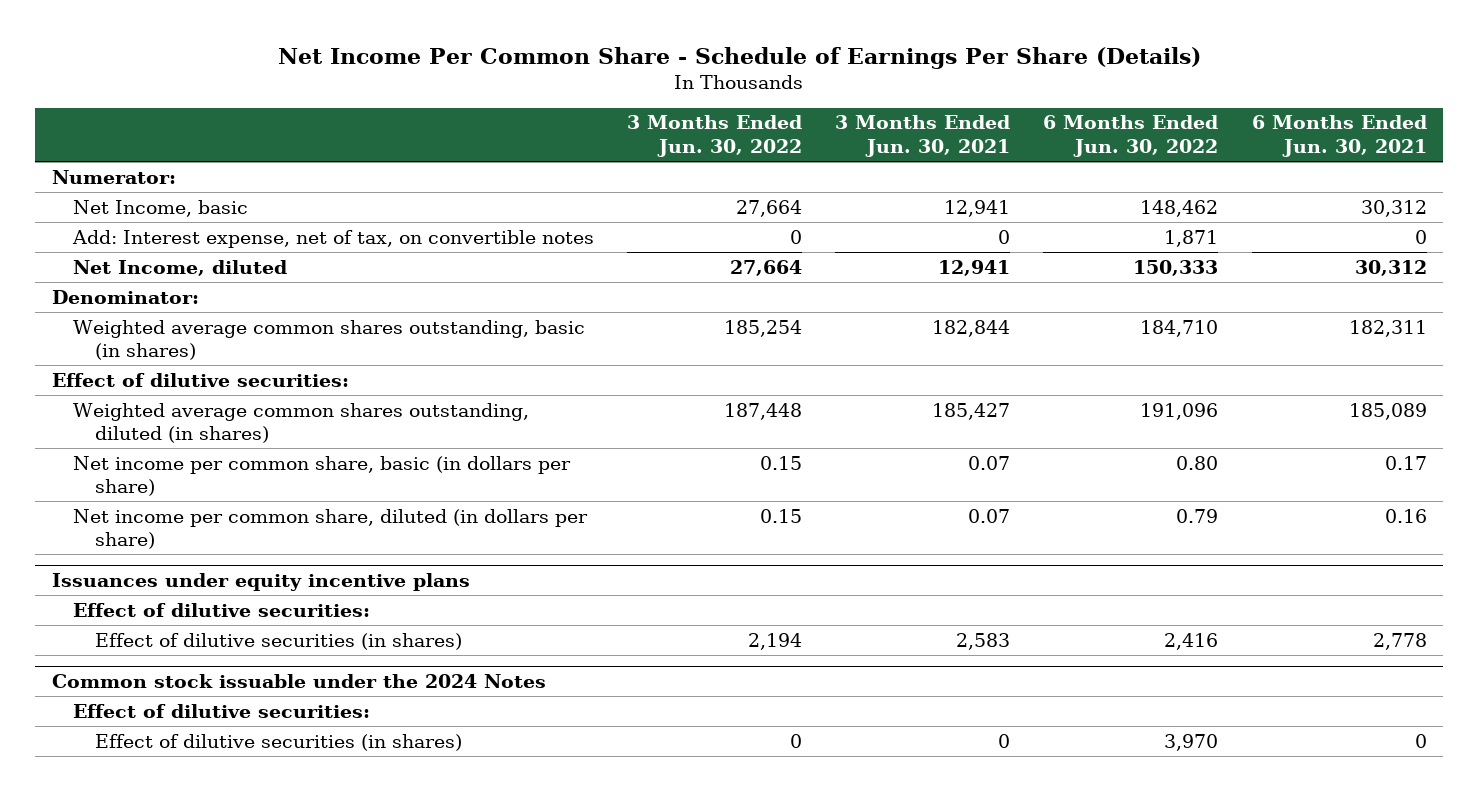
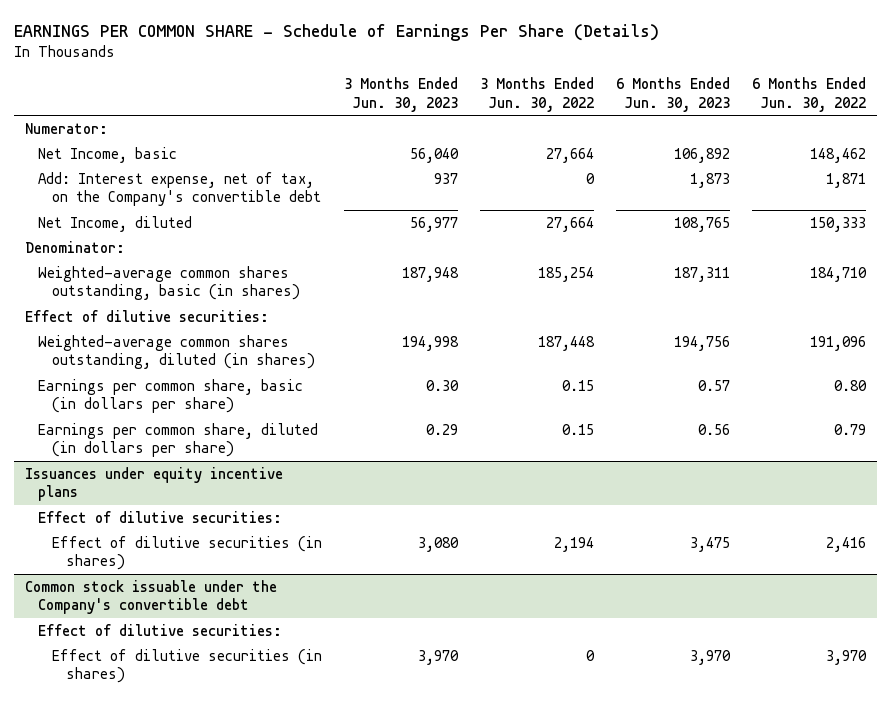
[278,47,1202,70] Net Income Per Common Share - Schedule of Earnings Per Share (Details) -> [13,23,659,41] EARNINGS PER COMMON SHARE - Schedule of Earnings Per Share (Details)
[835,115,1011,158] 3 Months Ended Jun. 30, 2021 -> none
[1251,115,1427,158] 6 Months Ended Jun. 30, 2021 -> none
none -> [343,76,458,112] 3 Months Ended Jun. 30, 2023
none -> [616,76,731,112] 6 Months Ended Jun. 30, 2023
[72,229,595,248] Add: Interest expense, net of tax, on convertible notes -> [38,171,321,207] Add: Interest expense, net of tax, on the Company's convertible debt
[73,319,586,361] Weighted average common shares outstanding, basic (in shares) -> [38,265,300,301] Weighted-average common shares outstanding, basic (in shares)
[73,402,530,444] Weighted average common shares outstanding, diluted (in shares) -> [38,334,315,370] Weighted-average common shares outstanding, diluted (in shares)
[73,455,572,497] Net income per common share, basic (in dollars per share) -> [38,378,304,414] Earnings per common share, basic (in dollars per share)
[73,508,589,550] Net income per common share, diluted (in dollars per share) -> [38,422,319,458] Earnings per common share, diluted (in dollars per share)
[51,674,546,689] Common stock issuable under the 2024 Notes -> none
none -> [24,579,277,615] Common stock issuable under the Company's convertible debt

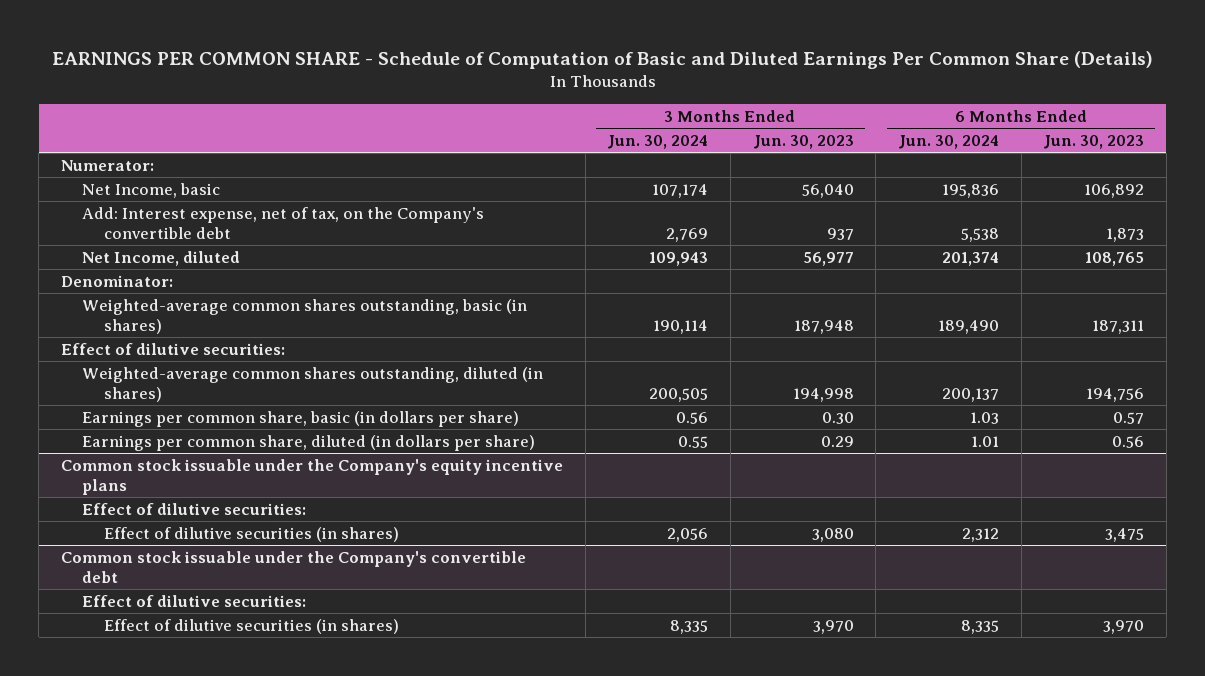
[13,23,659,41] EARNINGS PER COMMON SHARE - Schedule of Earnings Per Share (Details) -> [51,50,1153,69] EARNINGS PER COMMON SHARE - Schedule of Computation of Basic and Diluted Earnings Per Common Share (Details)
[479,76,594,112] 3 Months Ended Jun. 30, 2022 -> none
[752,76,867,112] 6 Months Ended Jun. 30, 2022 -> none
none -> [607,134,709,149] Jun. 30, 2024
none -> [897,134,999,149] Jun. 30, 2024
[24,466,283,502] Issuances under equity incentive plans -> [60,458,563,495] Common stock issuable under the Company's equity incentive plans

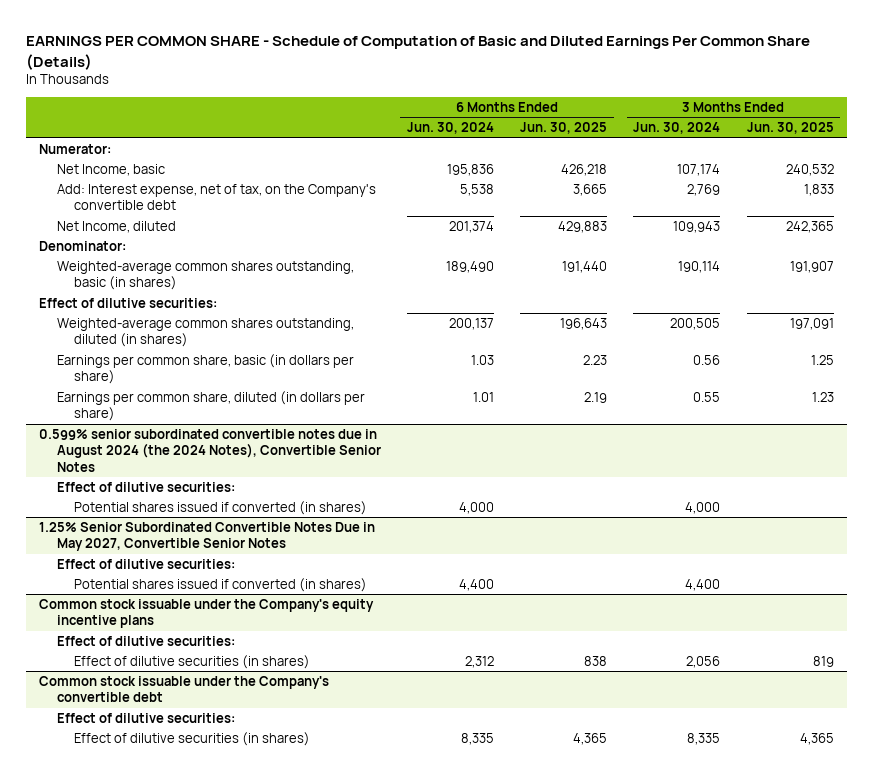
[752,134,854,149] Jun. 30, 2023 -> none
[1043,134,1145,149] Jun. 30, 2023 -> none
none -> [520,122,608,135] Jun. 30, 2025
none -> [746,122,834,135] Jun. 30, 2025
none -> [39,428,381,472] 0.599% senior subordinated convertible notes due in August 2024 (the 2024 Notes), Convertible Senior Notes
none -> [56,481,235,492] Effect of dilutive securities:
none -> [73,500,367,515] Potential shares issued if converted (in shares)
none -> [39,521,376,552] 1.25% Senior Subordinated Convertible Notes Due in May 2027, Convertible Senior Notes
none -> [56,558,235,569] Effect of dilutive securities:
none -> [73,577,367,592] Potential shares issued if converted (in shares)

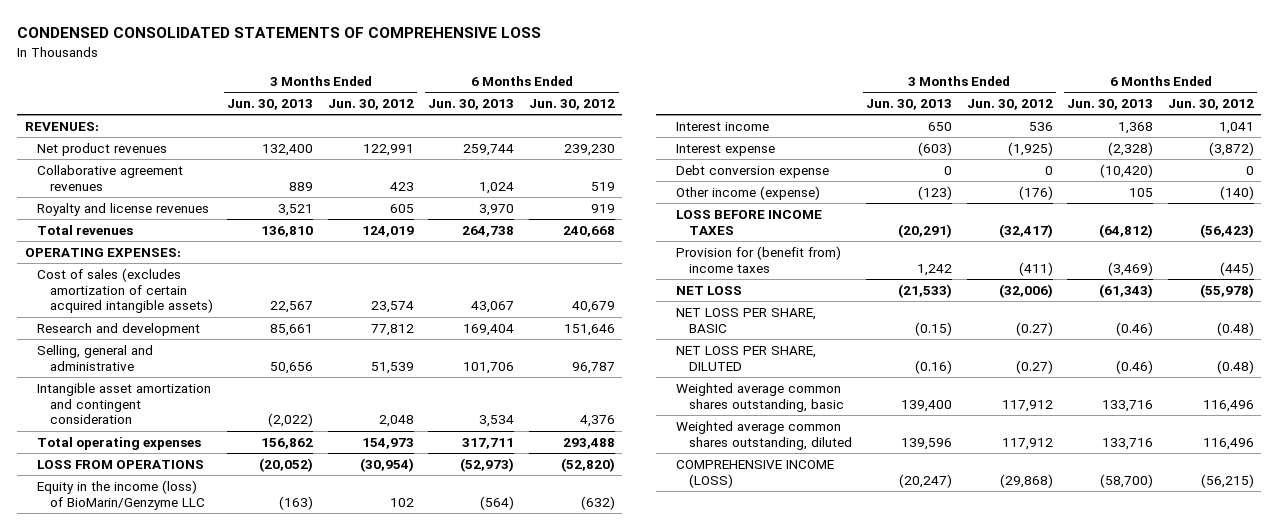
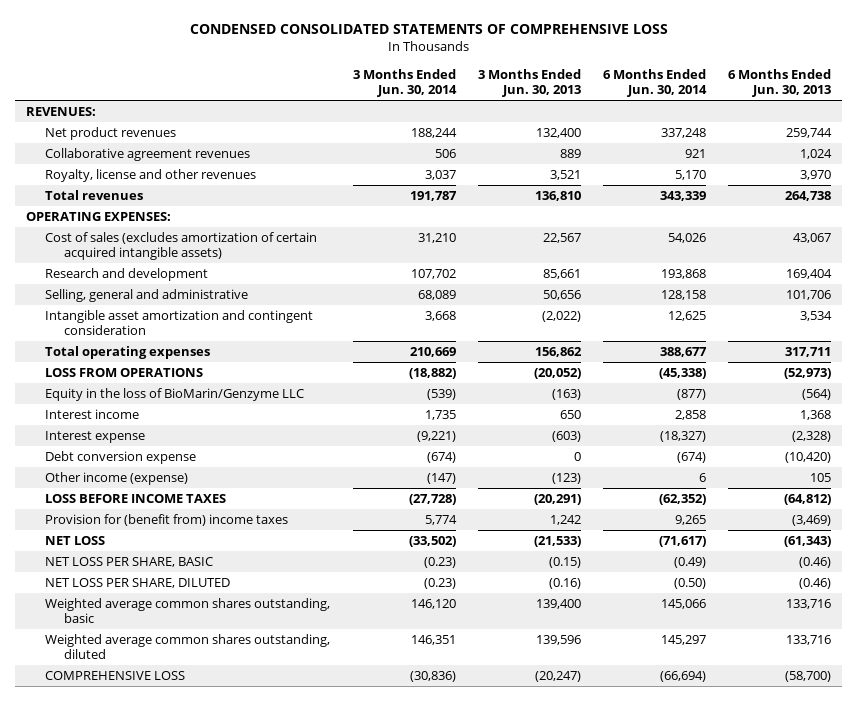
[327,99,414,111] Jun. 30, 2012 -> none
[528,99,615,111] Jun. 30, 2012 -> none
none -> [352,68,457,97] 3 Months Ended Jun. 30, 2014
none -> [602,68,707,97] 6 Months Ended Jun. 30, 2014
[37,202,210,216] Royalty and license revenues -> [45,169,257,183] Royalty, license and other revenues
[37,479,205,510] Equity in the income (loss) of BioMarin/Genzyme LLC -> [45,388,305,402] Equity in the loss of BioMarin/Genzyme LLC
[676,459,835,488] COMPREHENSIVE INCOME (LOSS) -> [45,671,186,681] COMPREHENSIVE LOSS

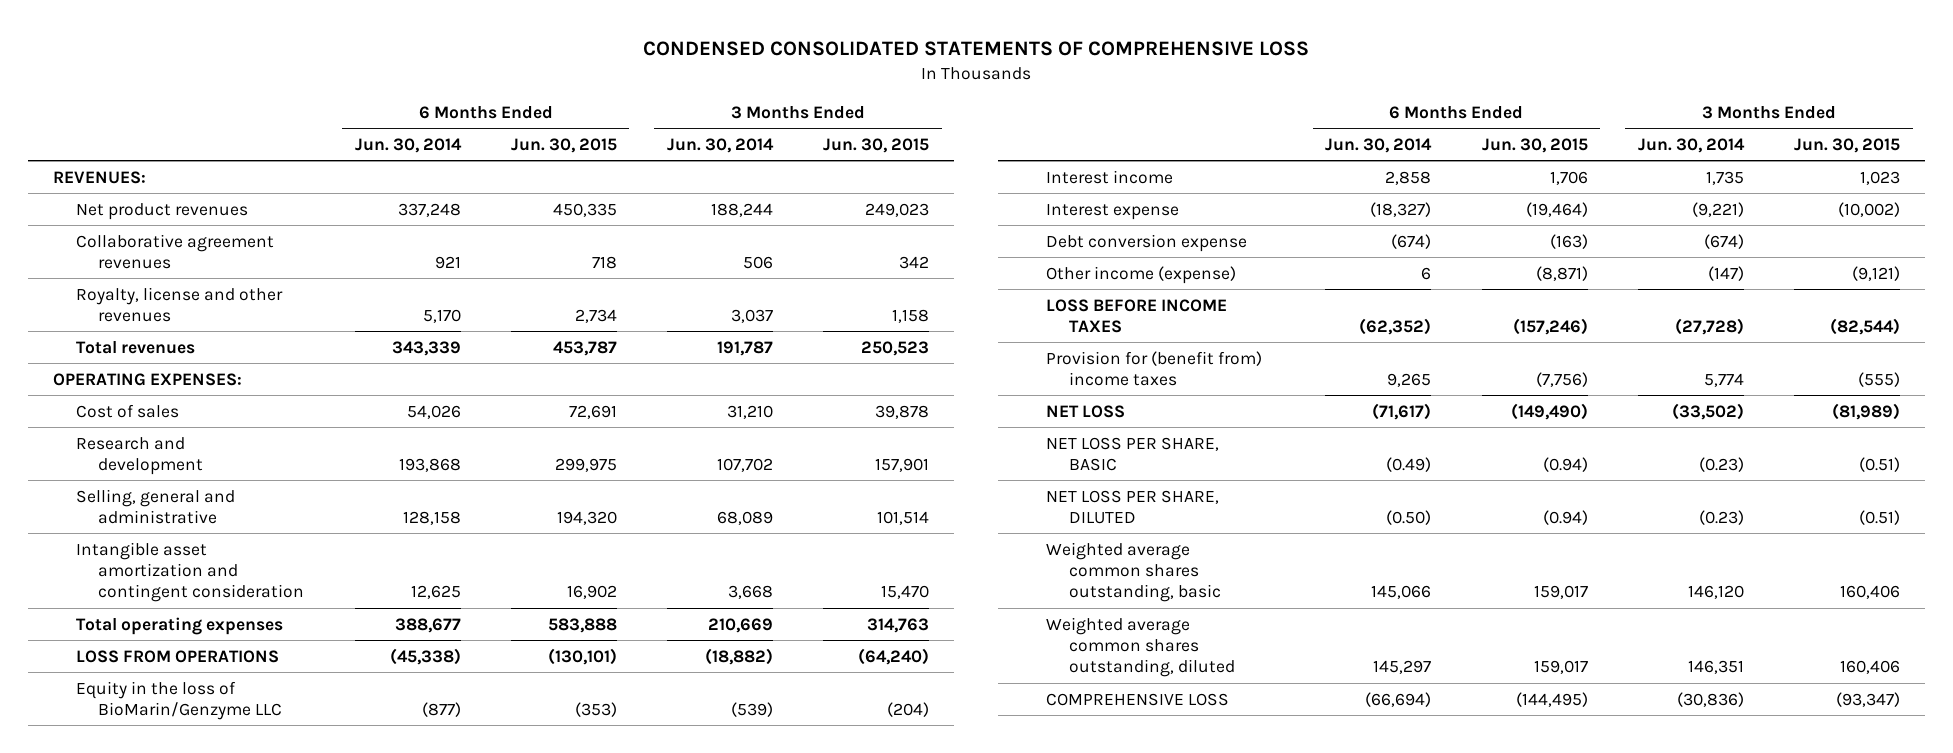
[477,68,581,97] 3 Months Ended Jun. 30, 2013 -> none
[728,68,832,97] 6 Months Ended Jun. 30, 2013 -> none
none -> [510,137,617,153] Jun. 30, 2015
none -> [823,137,930,153] Jun. 30, 2015
[45,232,318,261] Cost of sales (excludes amortization of certain acquired intangible assets) -> [75,403,179,418] Cost of sales

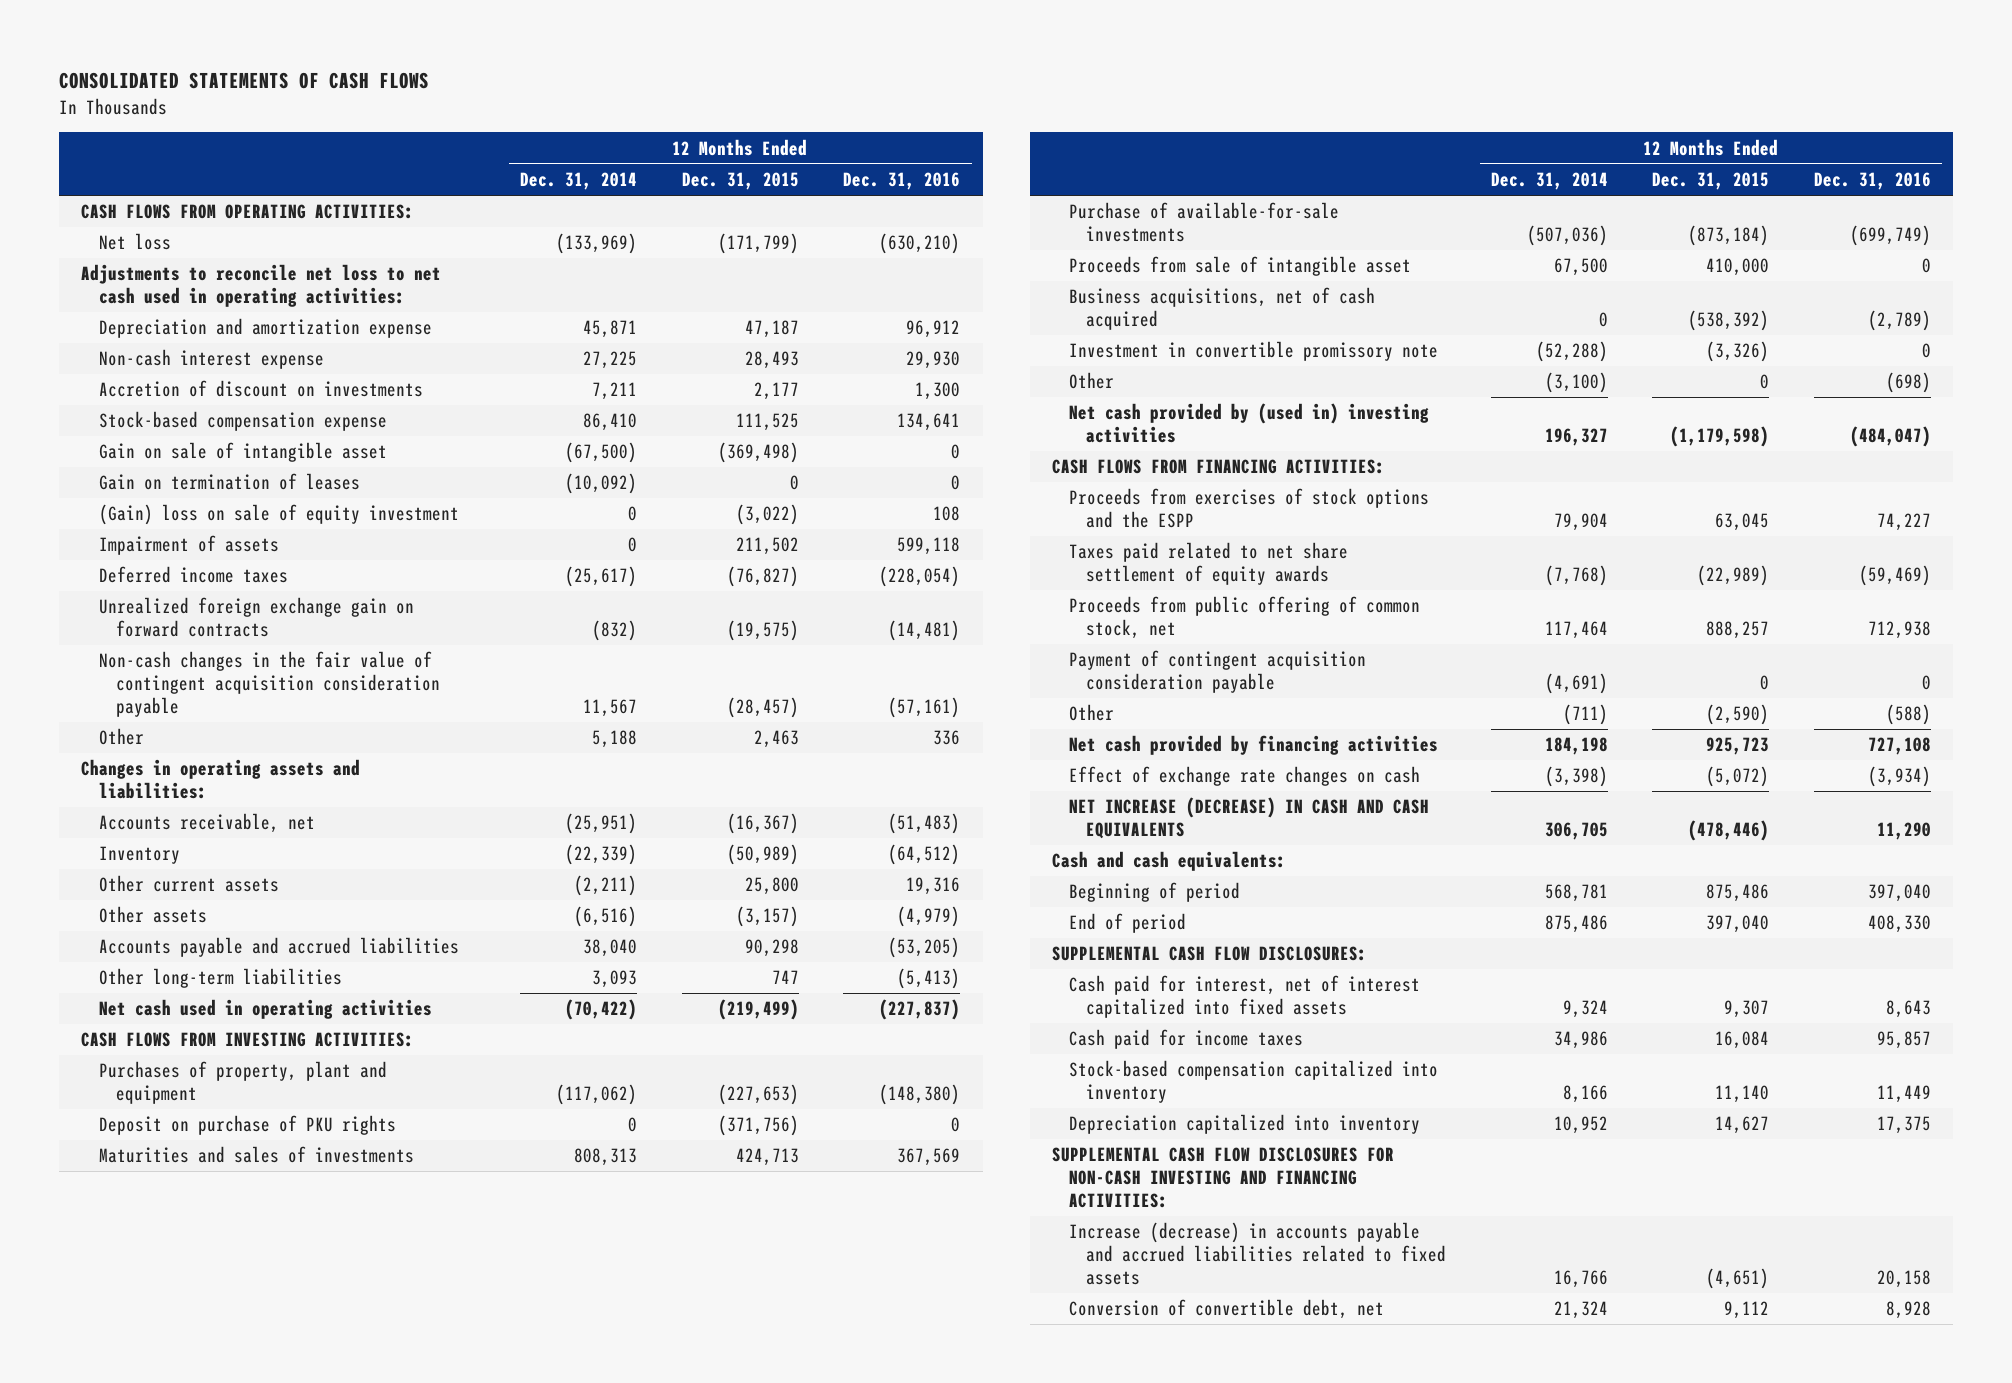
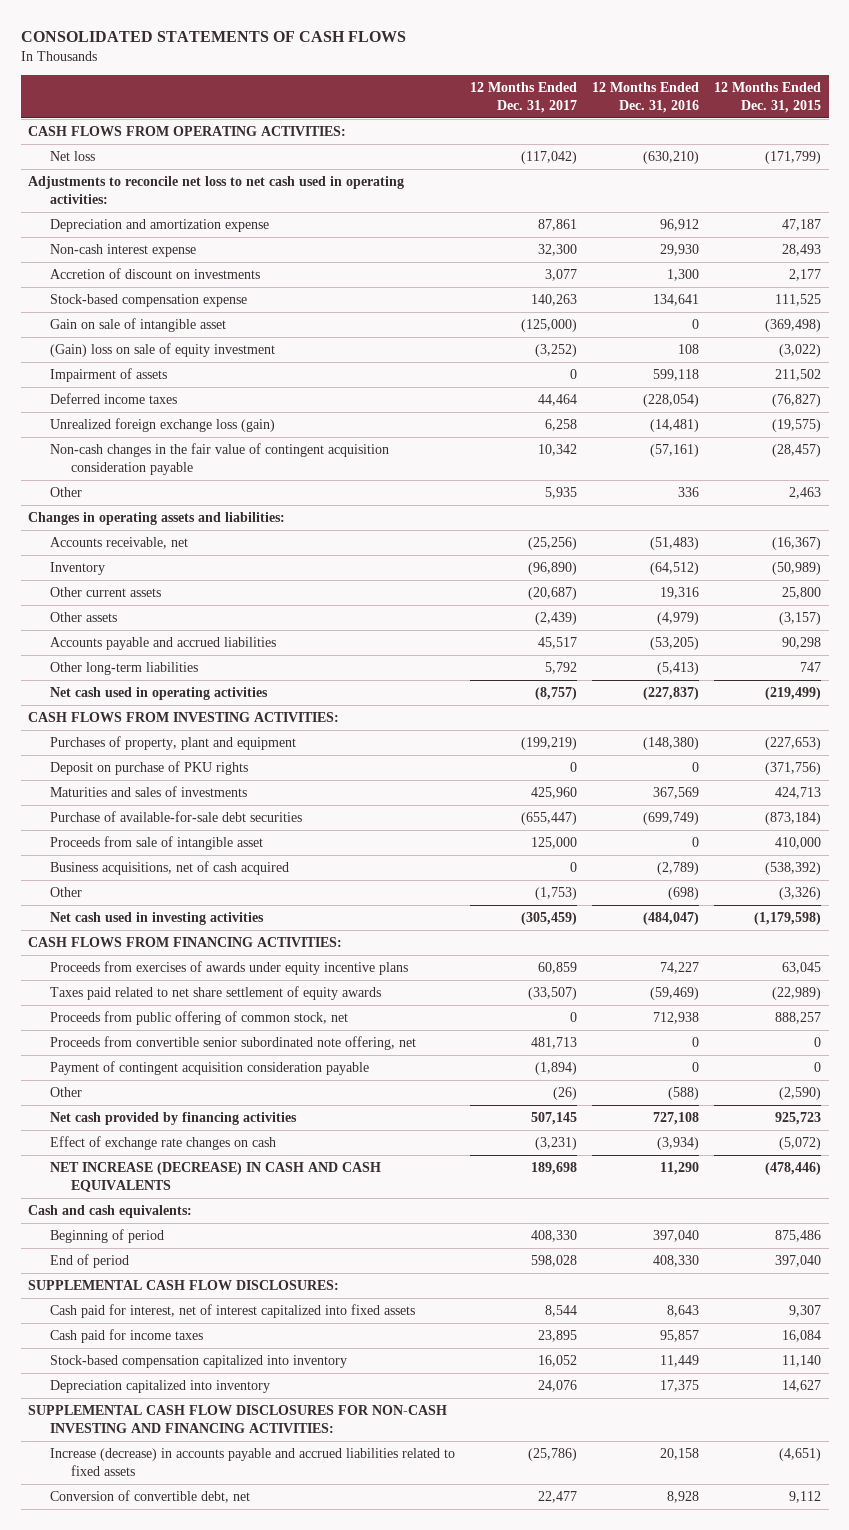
[520,171,638,190] Dec. 31, 2014 -> none
none -> [469,81,577,113] 12 Months Ended Dec. 31, 2017
[98,473,360,491] Gain on termination of leases -> none
[98,597,414,638] Unrealized foreign exchange gain on forward contracts -> [49,417,275,432] Unrealized foreign exchange loss (gain)
[1069,202,1340,243] Purchase of available-for-sale investments -> [49,810,302,822] Purchase of available-for-sale debt securities
[1069,341,1439,362] Investment in convertible promissory note -> none
[1760,374,1770,390] 0 -> [779,886,822,900] (3,326)
[1069,403,1430,444] Net cash provided by (used in) investing activities -> [49,911,264,925] Net cash used in investing activities
[1069,488,1430,529] Proceeds from exercises of stock options and the ESPP -> [49,960,408,975] Proceeds from exercises of awards under equity incentive plans
none -> [49,1035,416,1050] Proceeds from convertible senior subordinated note offering, net

